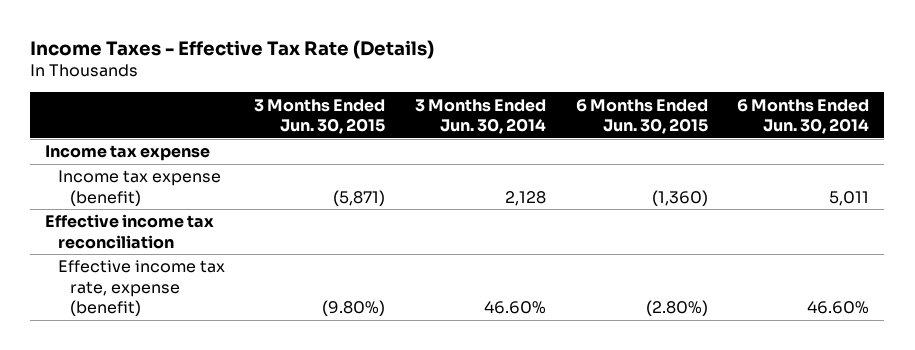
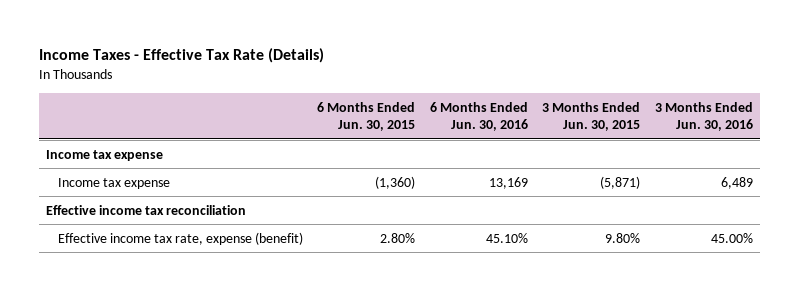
[415,98,547,135] 3 Months Ended Jun. 30, 2014 -> none
[737,98,870,135] 6 Months Ended Jun. 30, 2014 -> none
none -> [429,101,528,132] 6 Months Ended Jun. 30, 2016
none -> [654,101,753,132] 3 Months Ended Jun. 30, 2016
[57,170,221,206] Income tax expense (benefit) -> [57,177,170,189] Income tax expense
[322,300,386,317] (9.80%) -> [605,232,641,243] 9.80%
[645,300,708,317] (2.80%) -> [380,232,416,243] 2.80%

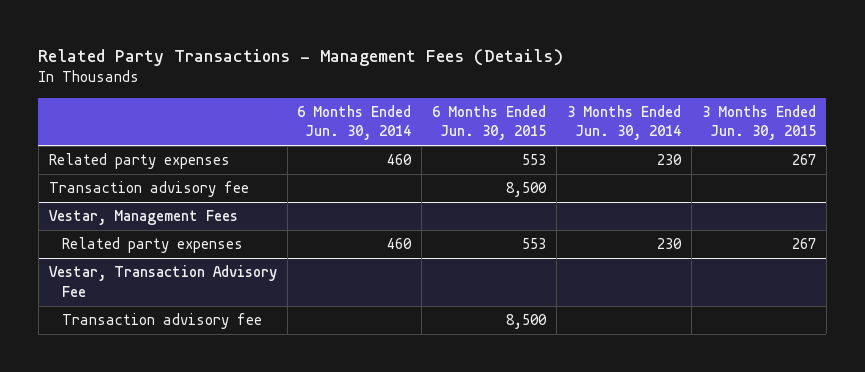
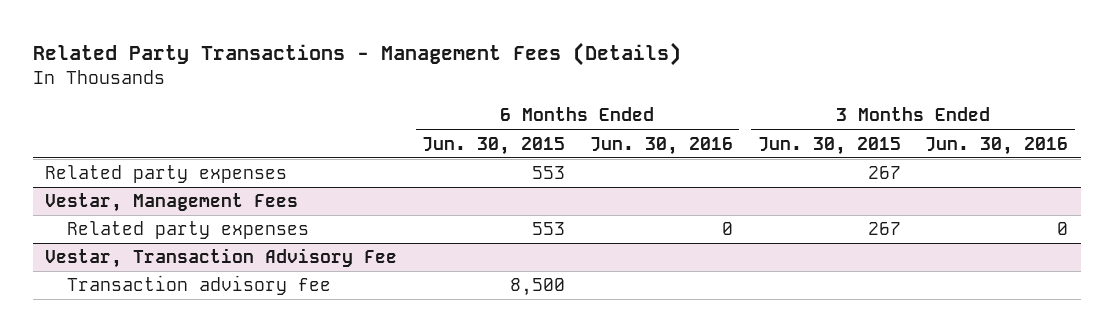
[297,105,412,141] 6 Months Ended Jun. 30, 2014 -> none
[567,105,682,141] 3 Months Ended Jun. 30, 2014 -> none
none -> [589,136,733,155] Jun. 30, 2016
none -> [925,136,1069,155] Jun. 30, 2016
[48,181,249,198] Transaction advisory fee -> none

